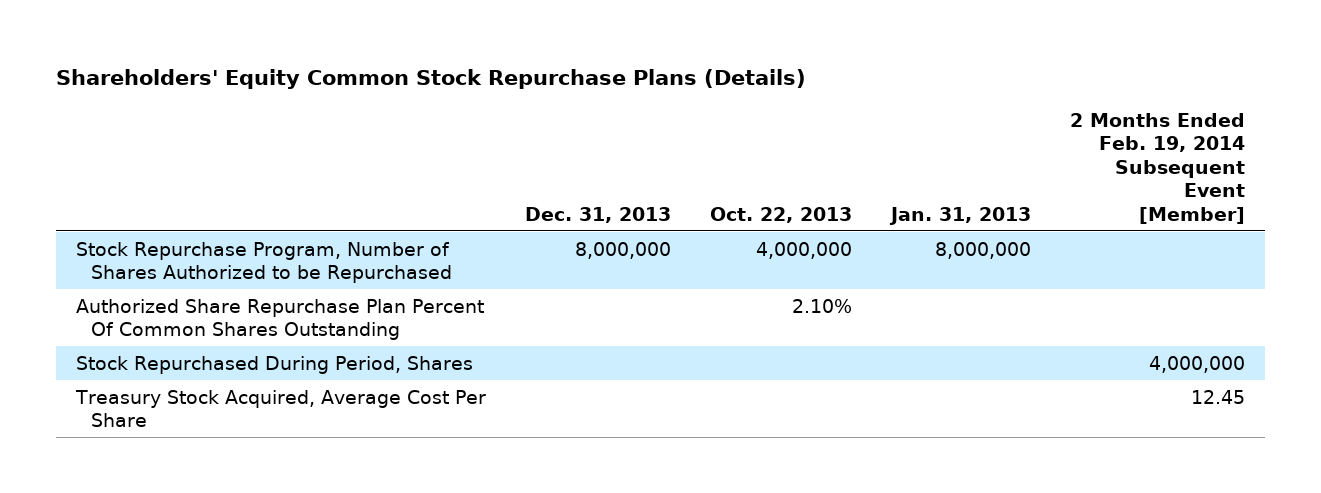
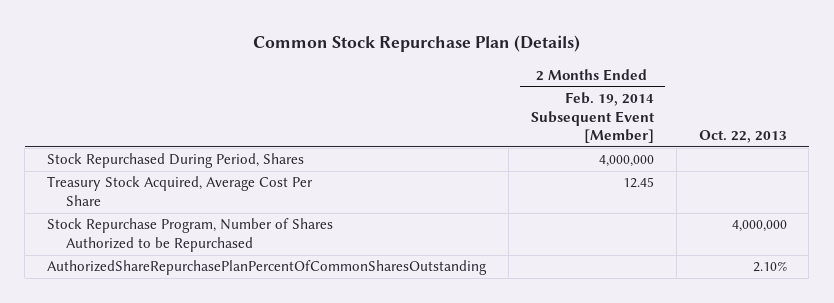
[55,68,806,89] Shareholders' Equity Common Stock Repurchase Plans (Details) -> [252,35,580,53] Common Stock Repurchase Plan (Details)
[524,206,671,223] Dec. 31, 2013 -> none
[888,206,1031,225] Jan. 31, 2013 -> none
[75,298,484,341] Authorized Share Repurchase Plan Percent Of Common Shares Outstanding -> none
[75,241,453,284] Stock Repurchase Program, Number of Shares Authorized to be Repurchased -> [47,218,334,253] Stock Repurchase Program, Number of Shares Authorized to be Repurchased
none -> [47,260,488,276] AuthorizedShareRepurchasePlanPercentOfCommonSharesOutstanding

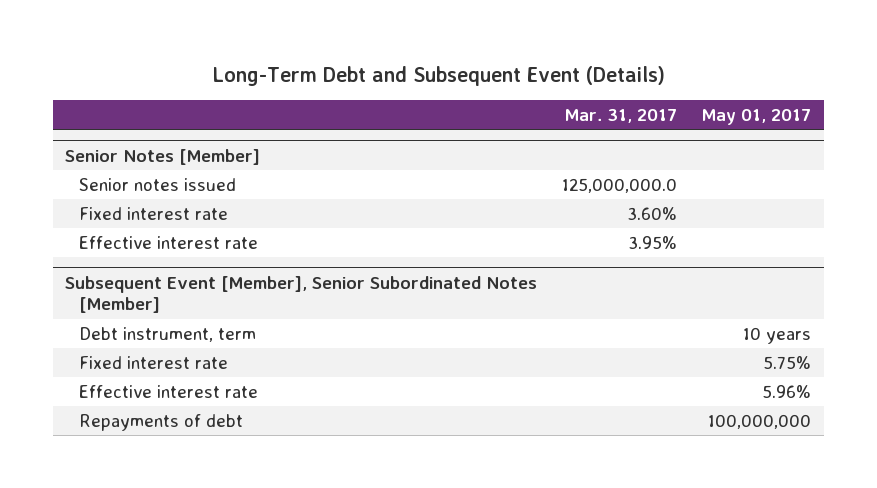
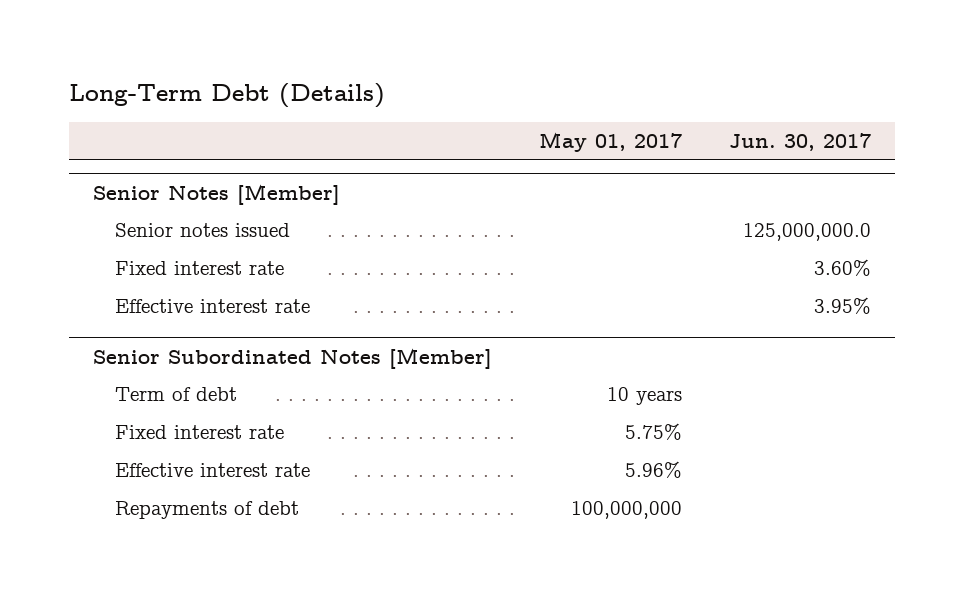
[212,65,666,86] Long-Term Debt and Subsequent Event (Details) -> [68,83,385,109] Long-Term Debt (Details)
[564,109,678,124] Mar. 31, 2017 -> none
none -> [729,132,872,151] Jun. 30, 2017
[65,275,538,314] Subsequent Event [Member], Senior Subordinated Notes [Member] -> [92,347,492,369] Senior Subordinated Notes [Member]
[78,326,256,342] Debt instrument, term -> [114,386,237,401] Term of debt

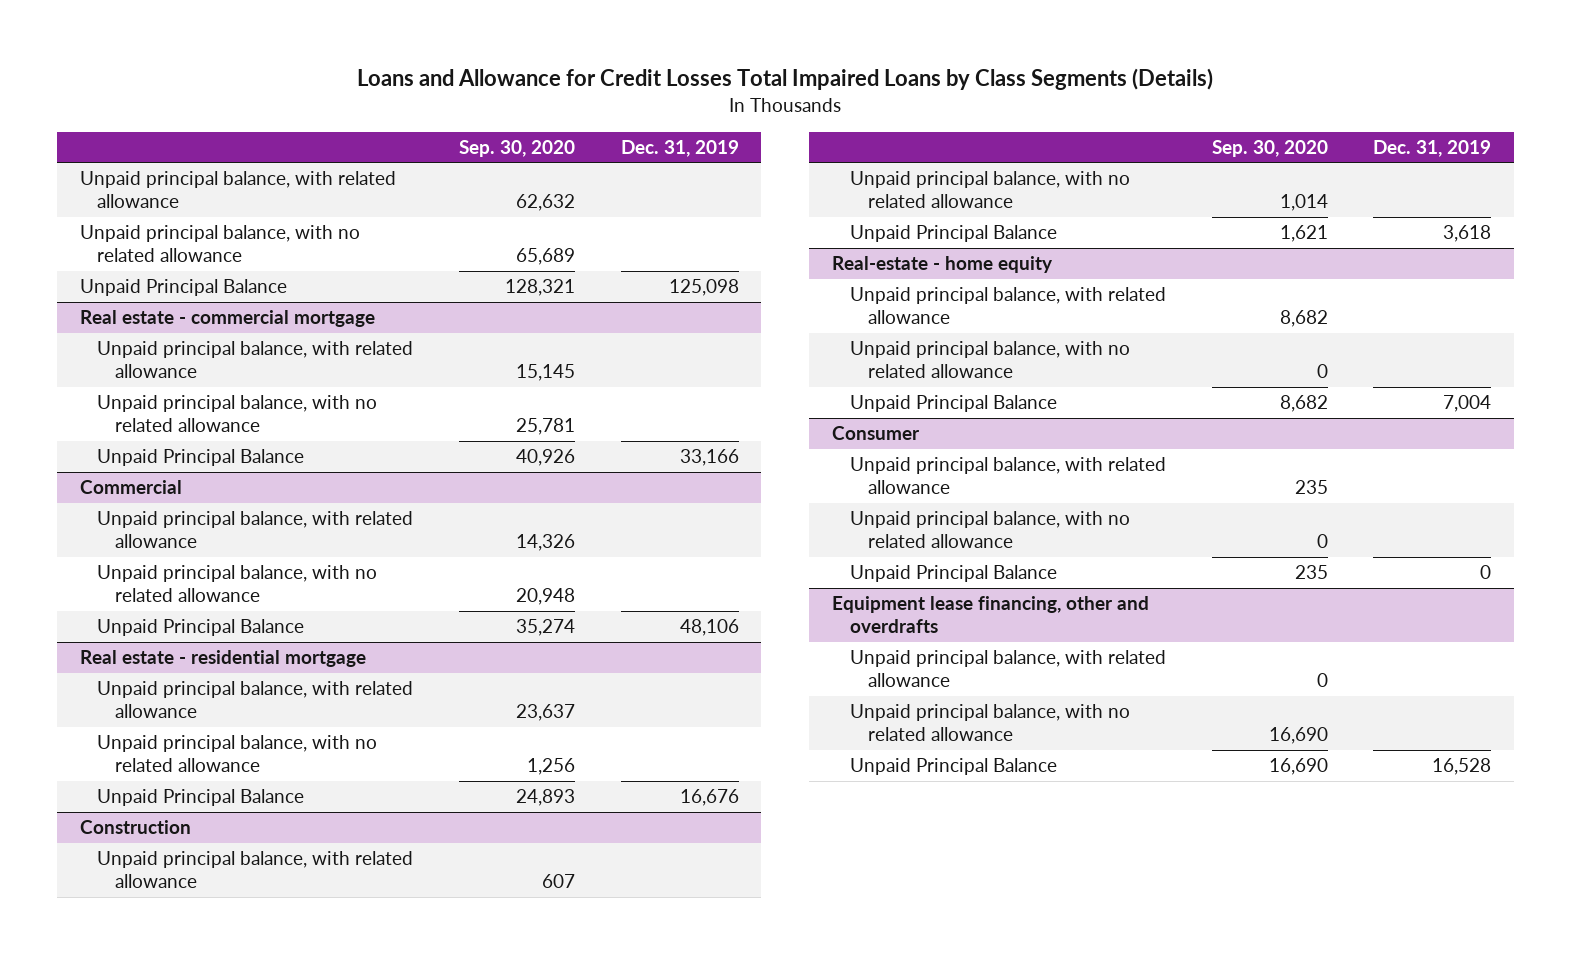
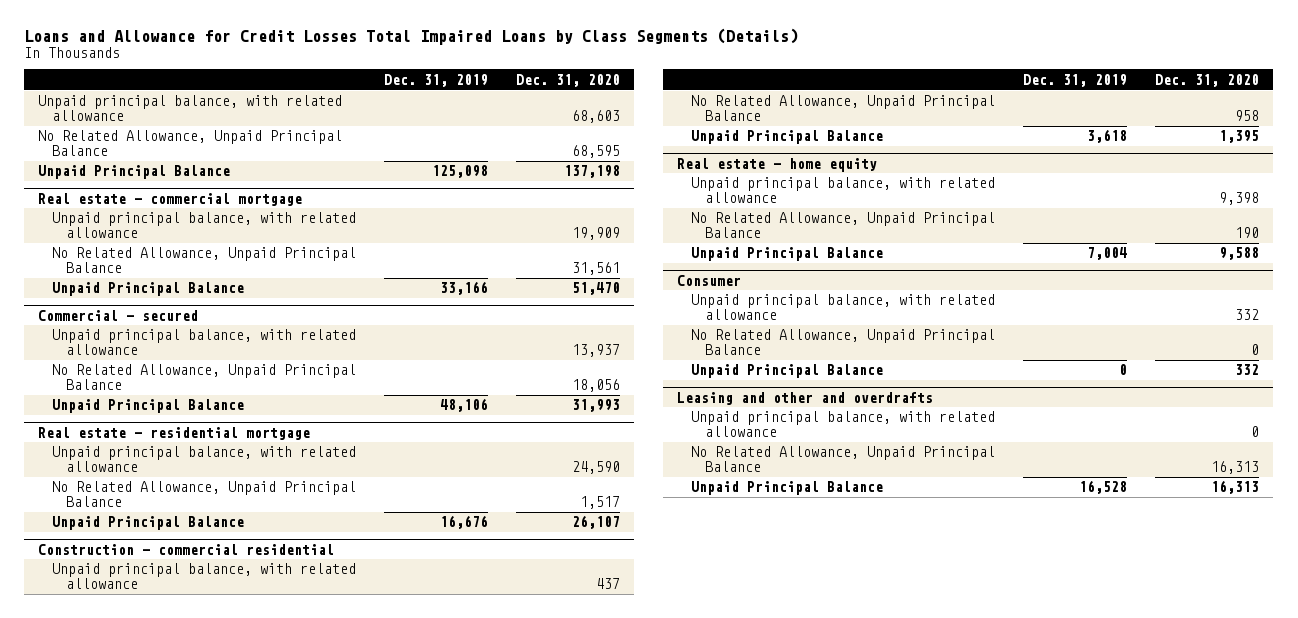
[458,139,575,157] Sep. 30, 2020 -> none
none -> [516,73,621,87] Dec. 31, 2020
[79,225,360,262] Unpaid principal balance, with no related allowance -> [38,130,343,156] No Related Allowance, Unpaid Principal Balance
[97,395,378,432] Unpaid principal balance, with no related allowance -> [52,247,357,273] No Related Allowance, Unpaid Principal Balance
[79,480,182,495] Commercial -> [38,309,199,321] Commercial - secured
[97,565,378,602] Unpaid principal balance, with no related allowance -> [52,364,357,390] No Related Allowance, Unpaid Principal Balance
[97,735,378,772] Unpaid principal balance, with no related allowance -> [52,481,357,507] No Related Allowance, Unpaid Principal Balance
[79,820,191,835] Construction -> [38,543,335,555] Construction - commercial residential
[849,171,1130,208] Unpaid principal balance, with no related allowance -> [691,95,996,121] No Related Allowance, Unpaid Principal Balance
[832,256,1054,274] Real-estate - home equity -> [677,157,878,172] Real estate - home equity
[849,341,1130,378] Unpaid principal balance, with no related allowance -> [691,212,996,238] No Related Allowance, Unpaid Principal Balance
[849,511,1130,548] Unpaid principal balance, with no related allowance -> [691,329,996,355] No Related Allowance, Unpaid Principal Balance
[832,596,1150,633] Equipment lease financing, other and overdrafts -> [677,391,934,405] Leasing and other and overdrafts
[849,704,1130,741] Unpaid principal balance, with no related allowance -> [691,446,996,472] No Related Allowance, Unpaid Principal Balance

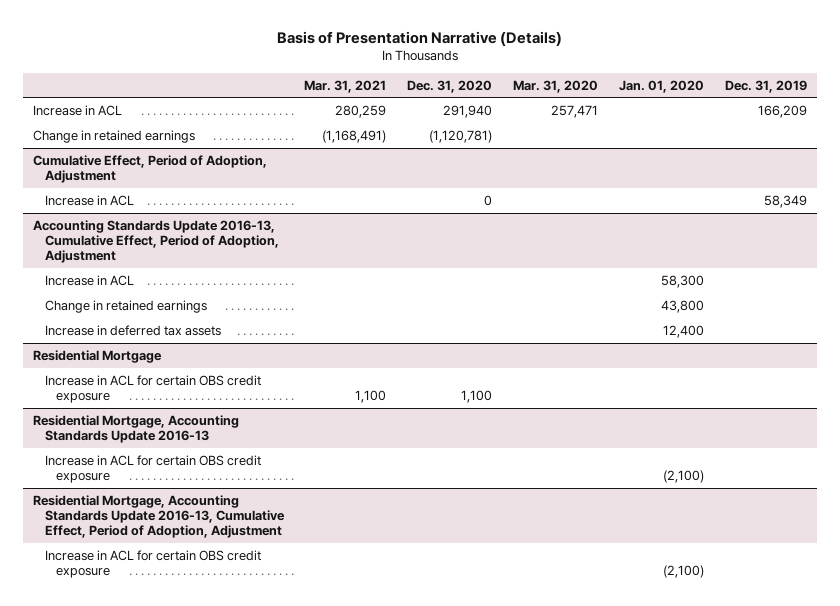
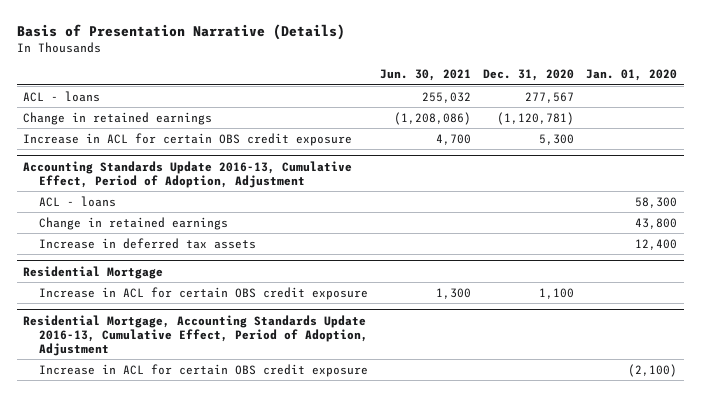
[304,79,387,93] Mar. 31, 2021 -> none
[513,79,599,93] Mar. 31, 2020 -> none
[724,79,807,93] Dec. 31, 2019 -> none
none -> [379,69,471,82] Jun. 30, 2021
[33,104,123,116] Increase in ACL -> [23,90,101,102] ACL - loans
[443,104,493,118] 291,940 -> [525,91,575,103] 277,567
[33,154,268,183] Cumulative Effect, Period of Adoption, Adjustment -> none
[44,194,134,206] Increase in ACL -> none
none -> [23,132,353,146] Increase in ACL for certain OBS credit exposure
[44,274,134,286] Increase in ACL -> [38,195,116,207] ACL - loans
[33,414,240,443] Residential Mortgage, Accounting Standards Update 2016-13 -> none
[44,454,261,483] Increase in ACL for certain OBS credit exposure -> none

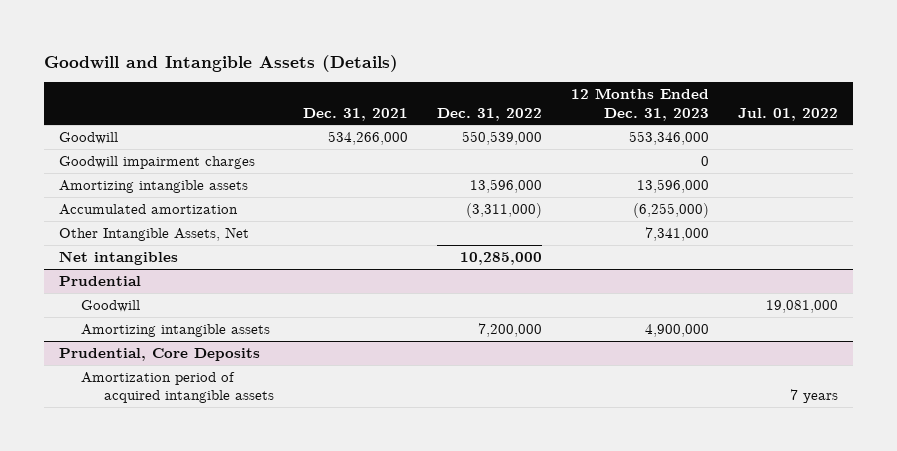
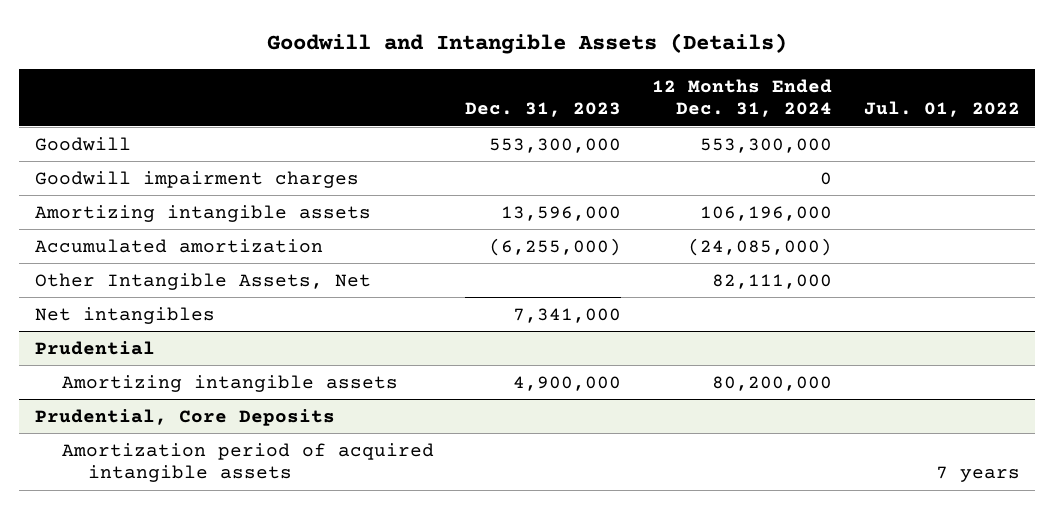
[302,107,408,121] Dec. 31, 2021 -> none
[436,107,542,121] Dec. 31, 2022 -> none
[571,88,710,121] 12 Months Ended Dec. 31, 2023 -> none
none -> [465,102,622,118] Dec. 31, 2023
none -> [652,78,833,118] 12 Months Ended Dec. 31, 2024
[81,299,141,312] Goodwill -> none

